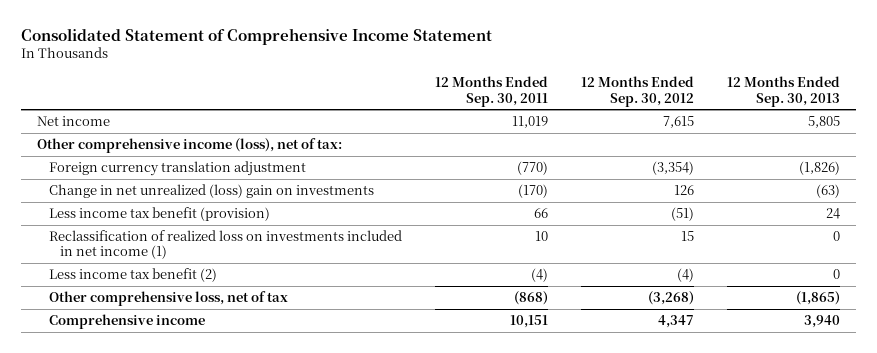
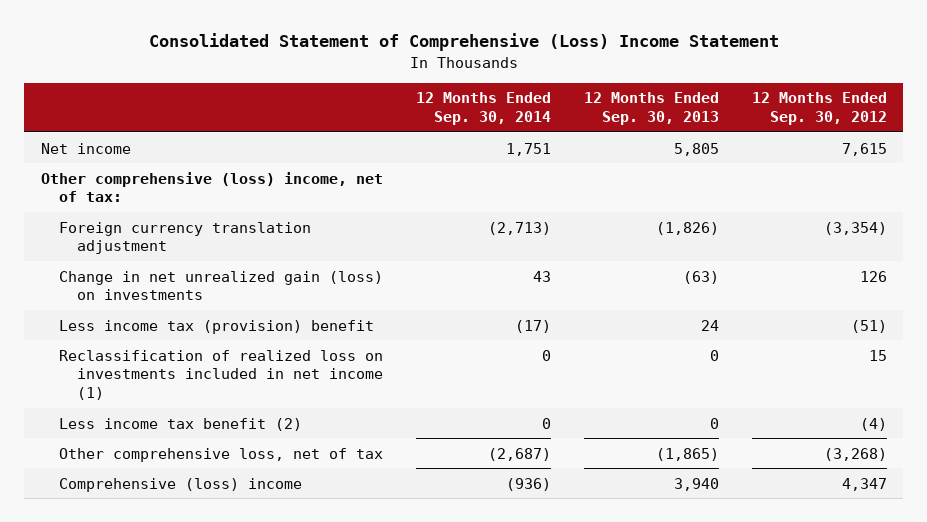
[20,27,492,45] Consolidated Statement of Comprehensive Income Statement -> [148,33,779,52] Consolidated Statement of Comprehensive (Loss) Income Statement
[434,76,548,107] 12 Months Ended Sep. 30, 2011 -> none
none -> [415,92,551,125] 12 Months Ended Sep. 30, 2014
[37,138,343,154] Other comprehensive income (loss), net of tax: -> [40,171,383,203] Other comprehensive (loss) income, net of tax:
[48,184,374,199] Change in net unrealized (loss) gain on investments -> [58,270,383,301] Change in net unrealized gain (loss) on investments
[48,207,270,222] Less income tax benefit (provision) -> [58,319,374,334] Less income tax (provision) benefit
[48,314,205,330] Comprehensive income -> [58,477,302,492] Comprehensive (loss) income

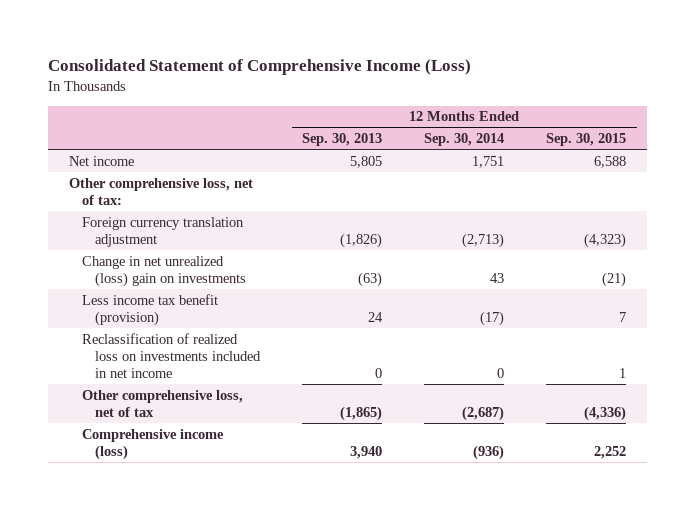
[148,33,779,52] Consolidated Statement of Comprehensive (Loss) Income Statement -> [48,59,472,76] Consolidated Statement of Comprehensive Income (Loss)
[751,92,887,125] 12 Months Ended Sep. 30, 2012 -> none
none -> [546,133,627,147] Sep. 30, 2015
[40,171,383,203] Other comprehensive (loss) income, net of tax: -> [69,177,254,205] Other comprehensive loss, net of tax:
[58,417,302,431] Less income tax benefit (2) -> none
[58,270,383,301] Change in net unrealized gain (loss) on investments -> [82,255,247,287] Change in net unrealized (loss) gain on investments
[58,319,374,334] Less income tax (provision) benefit -> [82,293,219,326] Less income tax benefit (provision)
[58,349,383,401] Reclassification of realized loss on investments included in net income (1) -> [82,332,262,378] Reclassification of realized loss on investments included in net income
[58,477,302,492] Comprehensive (loss) income -> [82,428,225,460] Comprehensive income (loss)

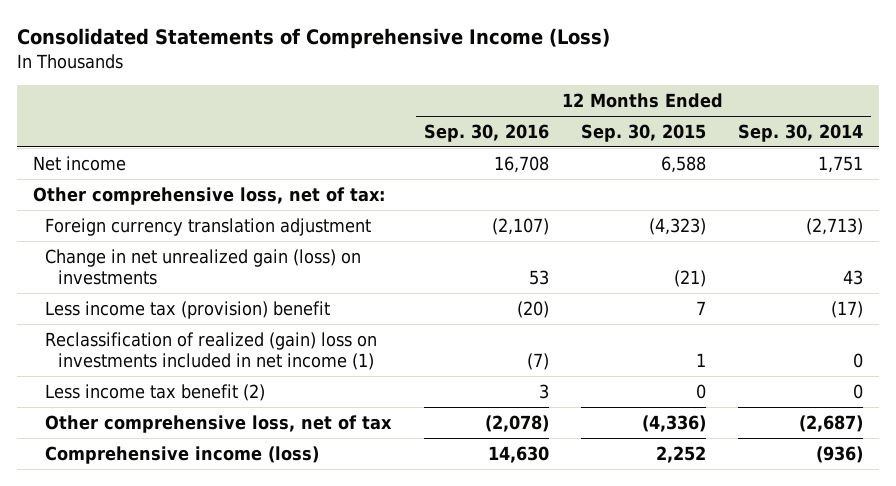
[48,59,472,76] Consolidated Statement of Comprehensive Income (Loss) -> [17,28,611,50] Consolidated Statements of Comprehensive Income (Loss)
[302,133,383,147] Sep. 30, 2013 -> none
none -> [423,123,549,142] Sep. 30, 2016
[82,255,247,287] Change in net unrealized (loss) gain on investments -> [45,248,362,286] Change in net unrealized gain (loss) on investments
[82,293,219,326] Less income tax benefit (provision) -> [45,300,331,319] Less income tax (provision) benefit
[82,332,262,378] Reclassification of realized loss on investments included in net income -> [45,331,378,371] Reclassification of realized (gain) loss on investments included in net income (1)
none -> [45,383,266,401] Less income tax benefit (2)

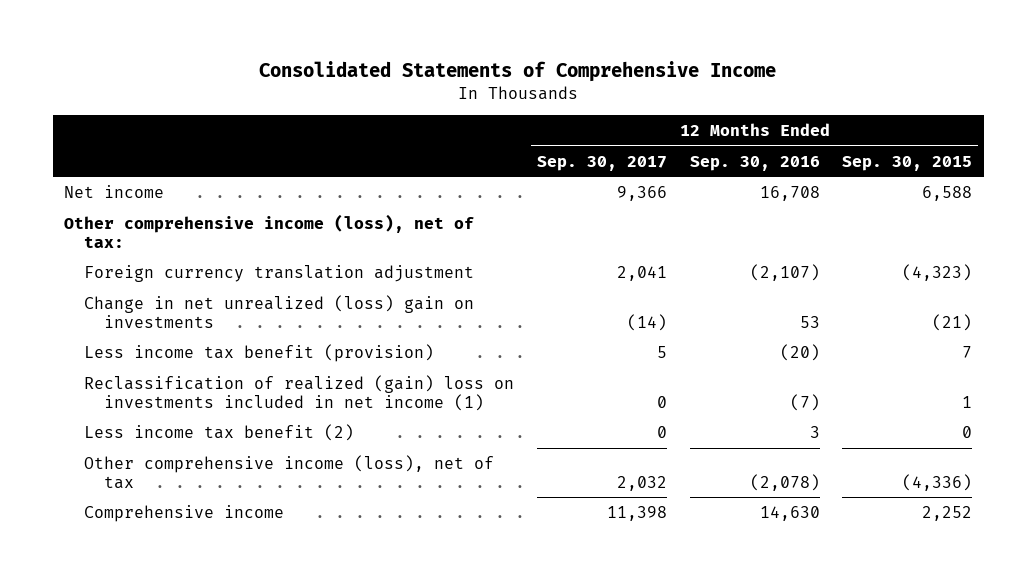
[17,28,611,50] Consolidated Statements of Comprehensive Income (Loss) -> [259,61,777,83] Consolidated Statements of Comprehensive Income
[737,123,863,142] Sep. 30, 2014 -> none
none -> [536,155,667,171] Sep. 30, 2017
[33,186,386,205] Other comprehensive loss, net of tax: -> [64,213,475,248] Other comprehensive income (loss), net of tax:
[45,248,362,286] Change in net unrealized gain (loss) on investments -> [84,294,475,328] Change in net unrealized (loss) gain on investments
[45,300,331,319] Less income tax (provision) benefit -> [84,343,435,362] Less income tax benefit (provision)
[45,414,393,433] Other comprehensive loss, net of tax -> [84,454,495,489] Other comprehensive income (loss), net of tax
[45,445,320,464] Comprehensive income (loss) -> [84,504,285,522] Comprehensive income

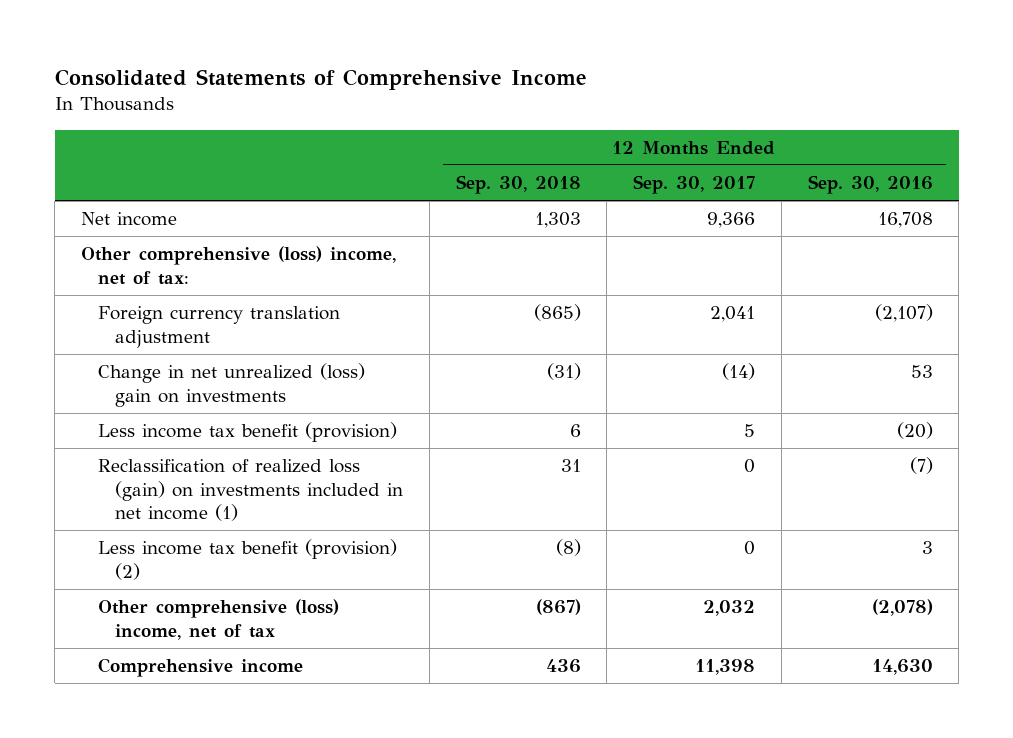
[842,155,973,171] Sep. 30, 2015 -> none
none -> [455,175,581,195] Sep. 30, 2018
[64,213,475,248] Other comprehensive income (loss), net of tax: -> [80,246,396,285] Other comprehensive (loss) income, net of tax:
[84,374,515,411] Reclassification of realized (gain) loss on investments included in net income (1) -> [98,459,404,522] Reclassification of realized loss (gain) on investments included in net income (1)
[84,423,355,441] Less income tax benefit (2) -> [98,539,398,580] Less income tax benefit (provision) (2)
[84,454,495,489] Other comprehensive income (loss), net of tax -> [98,599,340,640] Other comprehensive (loss) income, net of tax

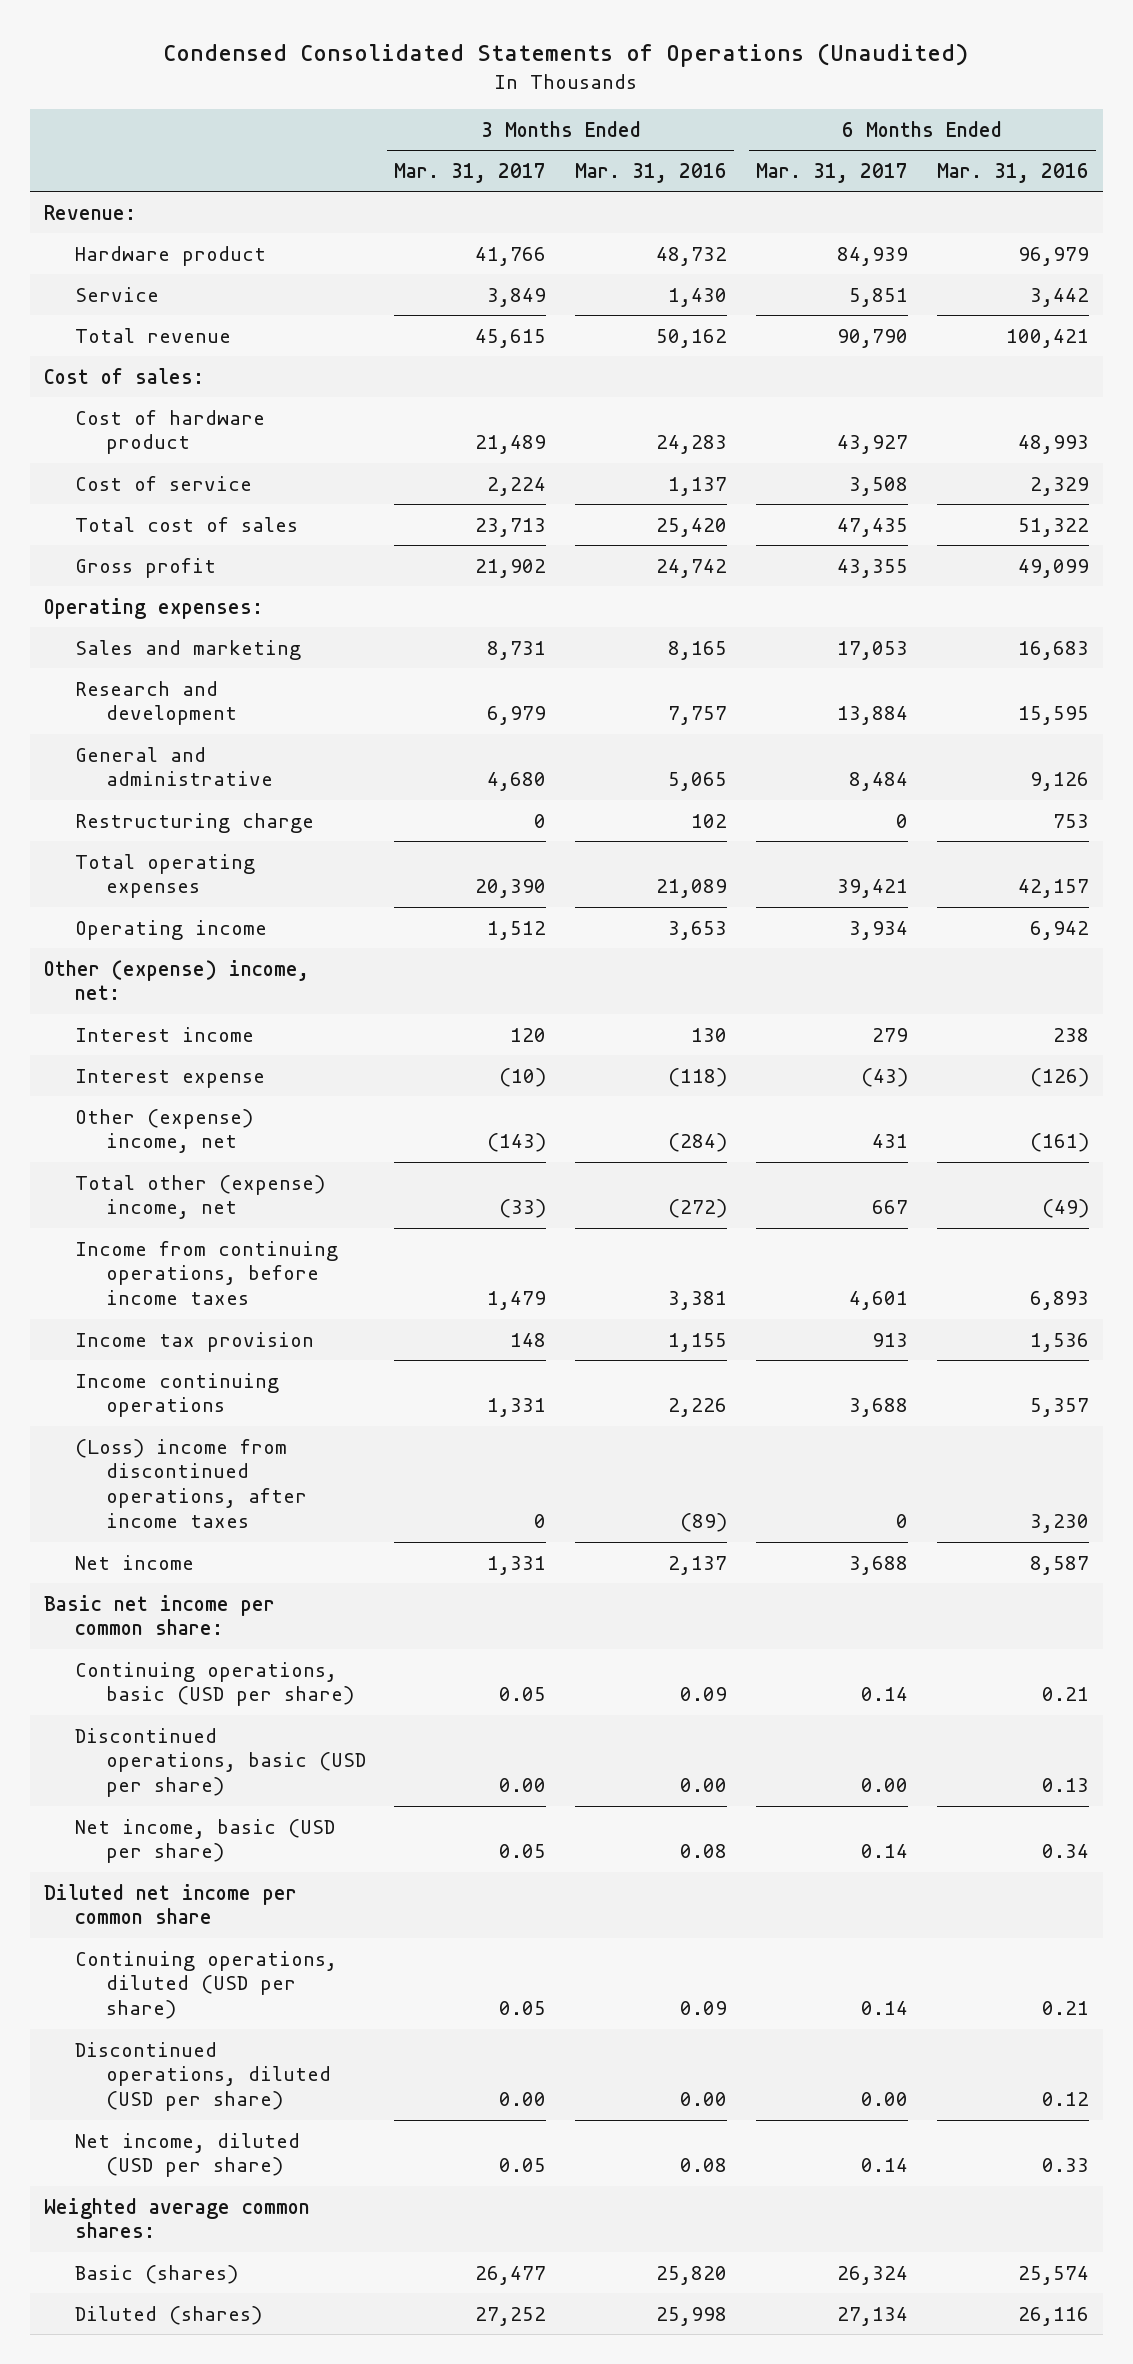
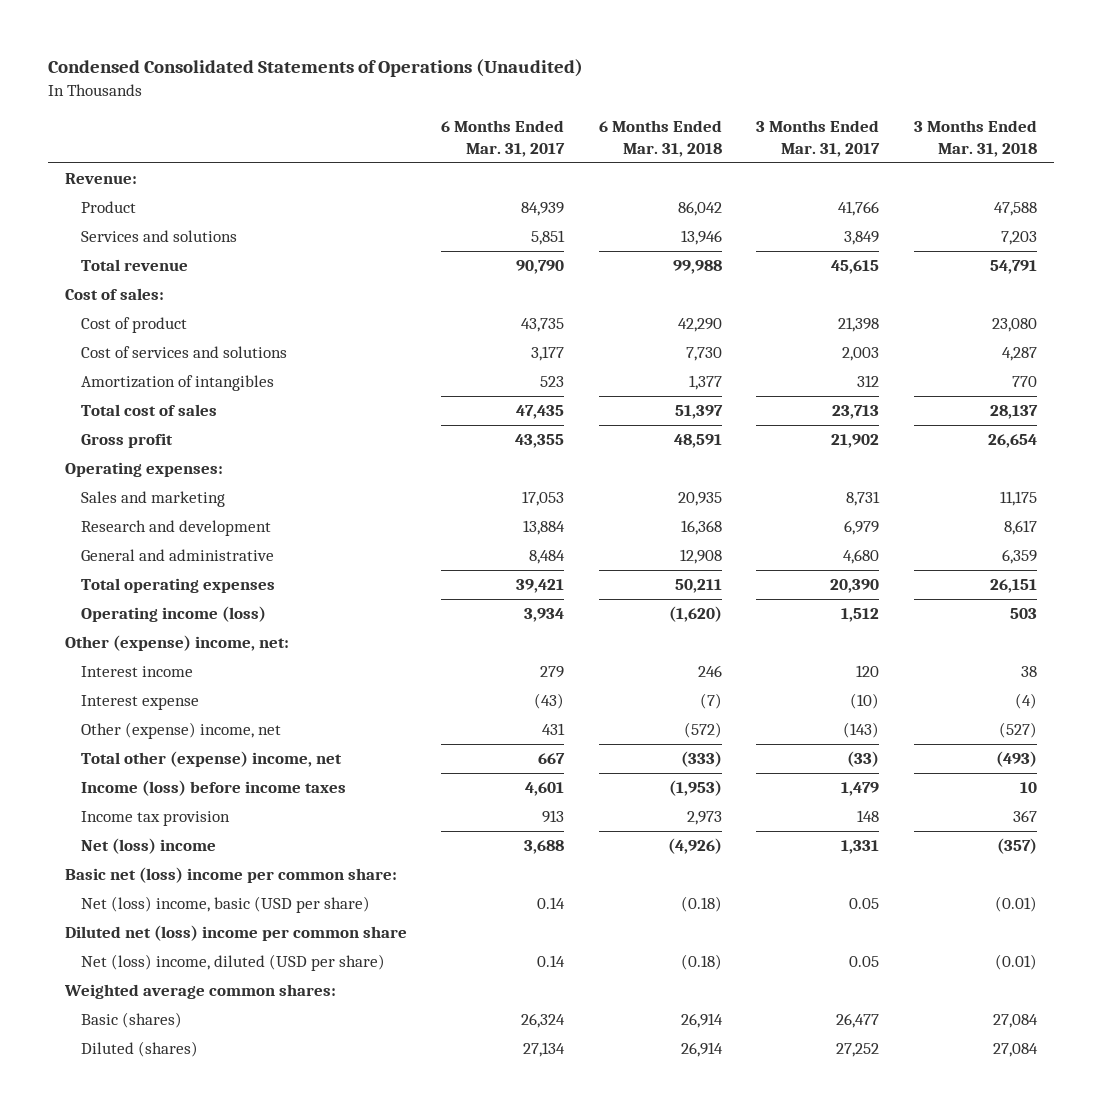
[575,162,728,183] Mar. 31, 2016 -> none
[936,162,1089,183] Mar. 31, 2016 -> none
none -> [598,120,722,157] 6 Months Ended Mar. 31, 2018
none -> [913,120,1037,157] 3 Months Ended Mar. 31, 2018
[74,245,266,266] Hardware product -> [80,201,136,214] Product
[74,286,159,302] Service -> [80,230,237,243] Services and solutions
[74,409,265,455] Cost of hardware product -> [80,317,187,334] Cost of product
[475,435,547,455] 21,489 -> [838,317,880,333] 21,398
[836,435,908,455] 43,927 -> [521,318,565,333] 43,735
[74,475,252,491] Cost of service -> [80,346,287,359] Cost of services and solutions
[487,476,547,496] 2,224 -> [842,347,880,362] 2,003
[848,476,908,496] 3,508 -> [531,346,565,362] 3,177
none -> [80,375,274,392] Amortization of intangibles
[74,812,314,833] Restructuring charge -> none
[74,919,267,940] Operating income -> [80,606,266,623] Operating income (loss)
[74,1240,338,1306] Income from continuing operations, before income taxes -> [80,780,346,797] Income (loss) before income taxes
[74,1372,279,1418] Income continuing operations -> none
[74,1438,307,1529] (Loss) income from discontinued operations, after income taxes -> none
[74,1661,354,1707] Continuing operations, basic (USD per share) -> none
[74,1727,366,1798] Discontinued operations, basic (USD per share) -> none
[74,1950,337,2020] Continuing operations, diluted (USD per share) -> none
[74,2041,331,2112] Discontinued operations, diluted (USD per share) -> none
[74,1554,194,1570] Net income -> [80,838,216,855] Net (loss) income
[43,1594,275,1636] Basic net income per common share: -> [65,867,398,884] Basic net (loss) income per common share:
[74,1818,335,1864] Net income, basic (USD per share) -> [80,896,370,914] Net (loss) income, basic (USD per share)
[43,1883,297,1925] Diluted net income per common share -> [65,925,408,942] Diluted net (loss) income per common share
[74,2132,300,2178] Net income, diluted (USD per share) -> [80,954,385,972] Net (loss) income, diluted (USD per share)

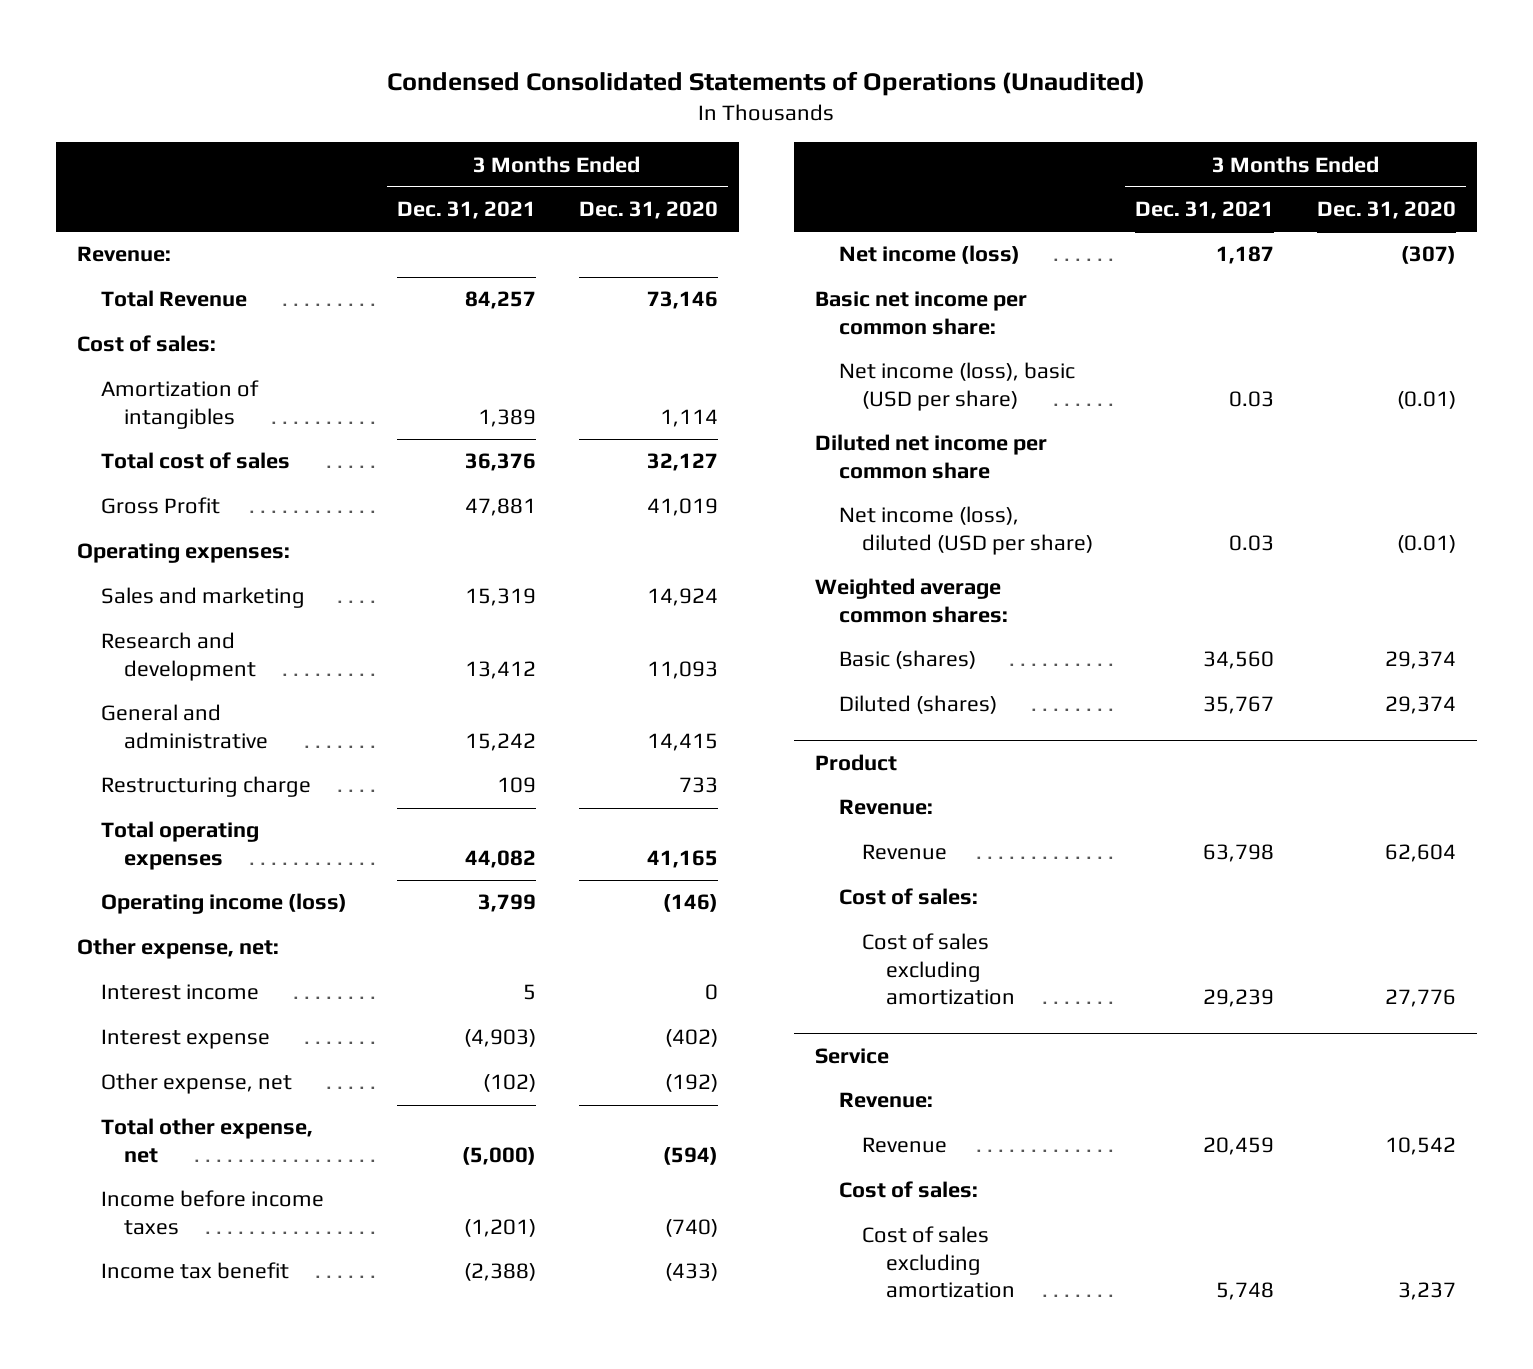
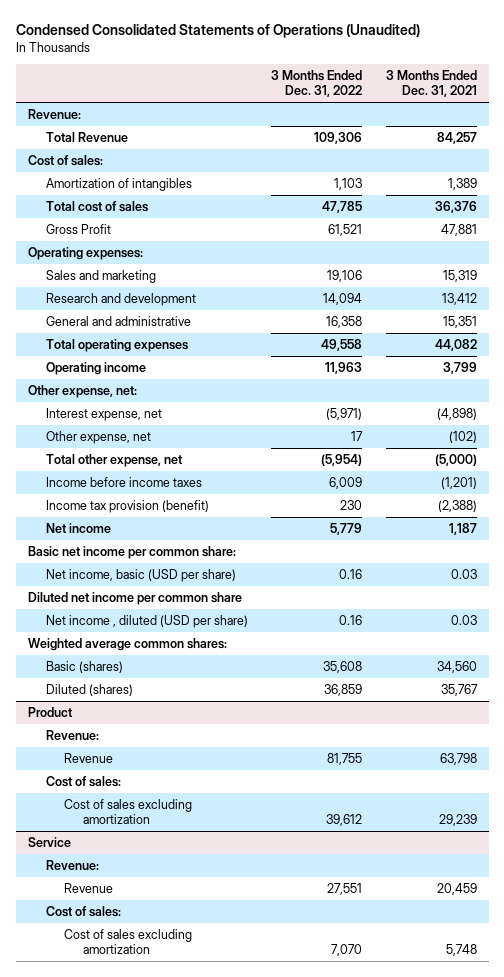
[578,201,718,220] Dec. 31, 2020 -> none
none -> [271,70,363,98] 3 Months Ended Dec. 31, 2022
[100,776,311,798] Restructuring charge -> none
[465,732,537,751] 15,242 -> [442,315,477,328] 15,351
[100,893,347,915] Operating income (loss) -> [45,361,146,375] Operating income
[100,984,259,1001] Interest income -> none
[100,1029,270,1050] Interest expense -> [45,407,162,421] Interest expense, net
[464,1029,537,1048] (4,903) -> [436,407,477,420] (4,898)
[100,1262,289,1280] Income tax benefit -> [45,499,209,513] Income tax provision (benefit)
[838,245,1020,265] Net income (loss) -> [45,522,111,533] Net income
[838,362,1075,411] Net income (loss), basic (USD per share) -> [45,568,236,582] Net income, basic (USD per share)
[838,506,1094,555] Net income (loss), diluted (USD per share) -> [45,614,248,628] Net income , diluted (USD per share)

